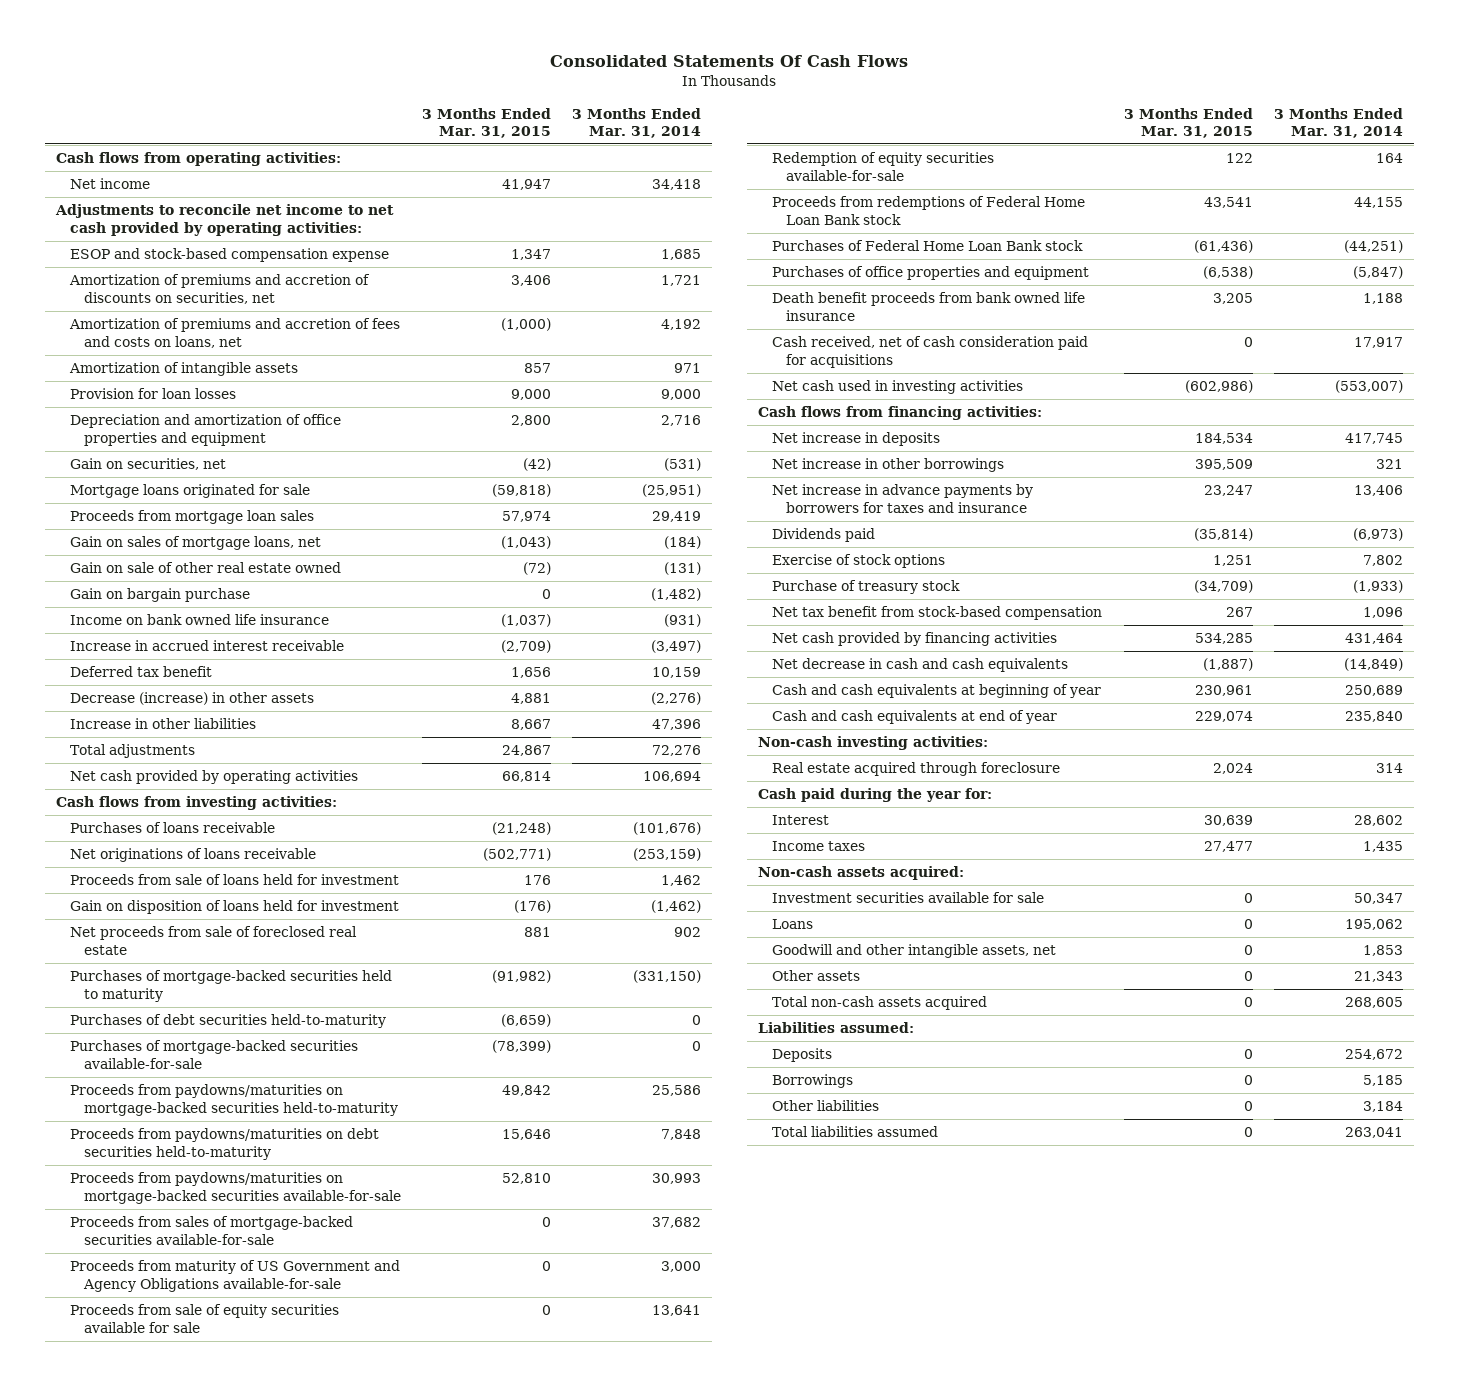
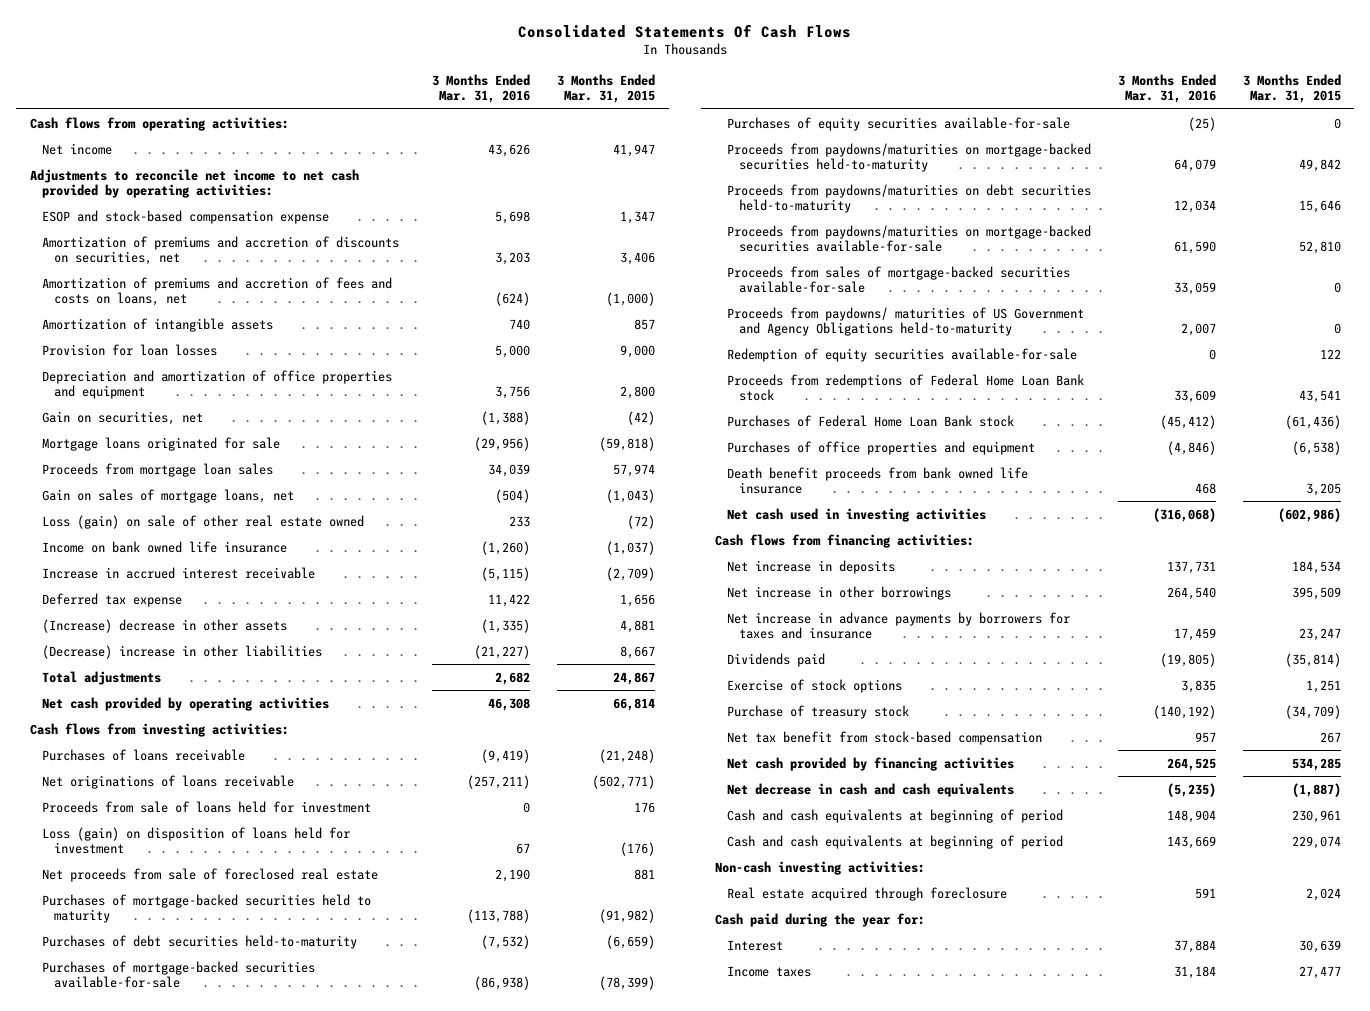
[572,107,702,139] 3 Months Ended Mar. 31, 2014 -> none
none -> [432,73,531,104] 3 Months Ended Mar. 31, 2016
[69,588,250,603] Gain on bargain purchase -> none
[69,562,341,574] Gain on sale of other real estate owned -> [41,514,364,529] Loss (gain) on sale of other real estate owned
[69,666,212,678] Deferred tax benefit -> [41,592,182,607] Deferred tax expense
[69,692,314,706] Decrease (increase) in other assets -> [41,618,287,633] (Increase) decrease in other assets
[69,718,256,730] Increase in other liabilities -> [41,644,322,659] (Decrease) increase in other liabilities
[69,900,399,915] Gain on disposition of loans held for investment -> [41,826,350,854] Loss (gain) on disposition of loans held for investment
none -> [726,116,1070,131] Purchases of equity securities available-for-sale
[69,1304,339,1333] Proceeds from sale of equity securities available for sale -> none
[69,1260,400,1292] Proceeds from maturity of US Government and Agency Obligations available-for-sale -> [726,306,1084,336] Proceeds from paydowns/ maturities of US Government and Agency Obligations held-to-maturity
[771,336,1088,368] Cash received, net of cash consideration paid for acquisitions -> none
[771,684,1101,699] Cash and cash equivalents at beginning of year -> [726,808,1063,823] Cash and cash equivalents at beginning of period
[771,710,1057,725] Cash and cash equivalents at end of year -> [726,834,1063,849] Cash and cash equivalents at beginning of period
[757,866,964,881] Non-cash assets acquired: -> none
[771,892,1044,904] Investment securities available for sale -> none
[771,919,813,930] Loans -> none
[771,944,1056,959] Goodwill and other intangible assets, net -> none
[771,970,860,982] Other assets -> none
[771,996,987,1011] Total non-cash assets acquired -> none
[757,1022,914,1034] Liabilities assumed: -> none
[771,1048,832,1063] Deposits -> none
[771,1074,853,1089] Borrowings -> none
[771,1100,879,1112] Other liabilities -> none
[771,1126,938,1138] Total liabilities assumed -> none

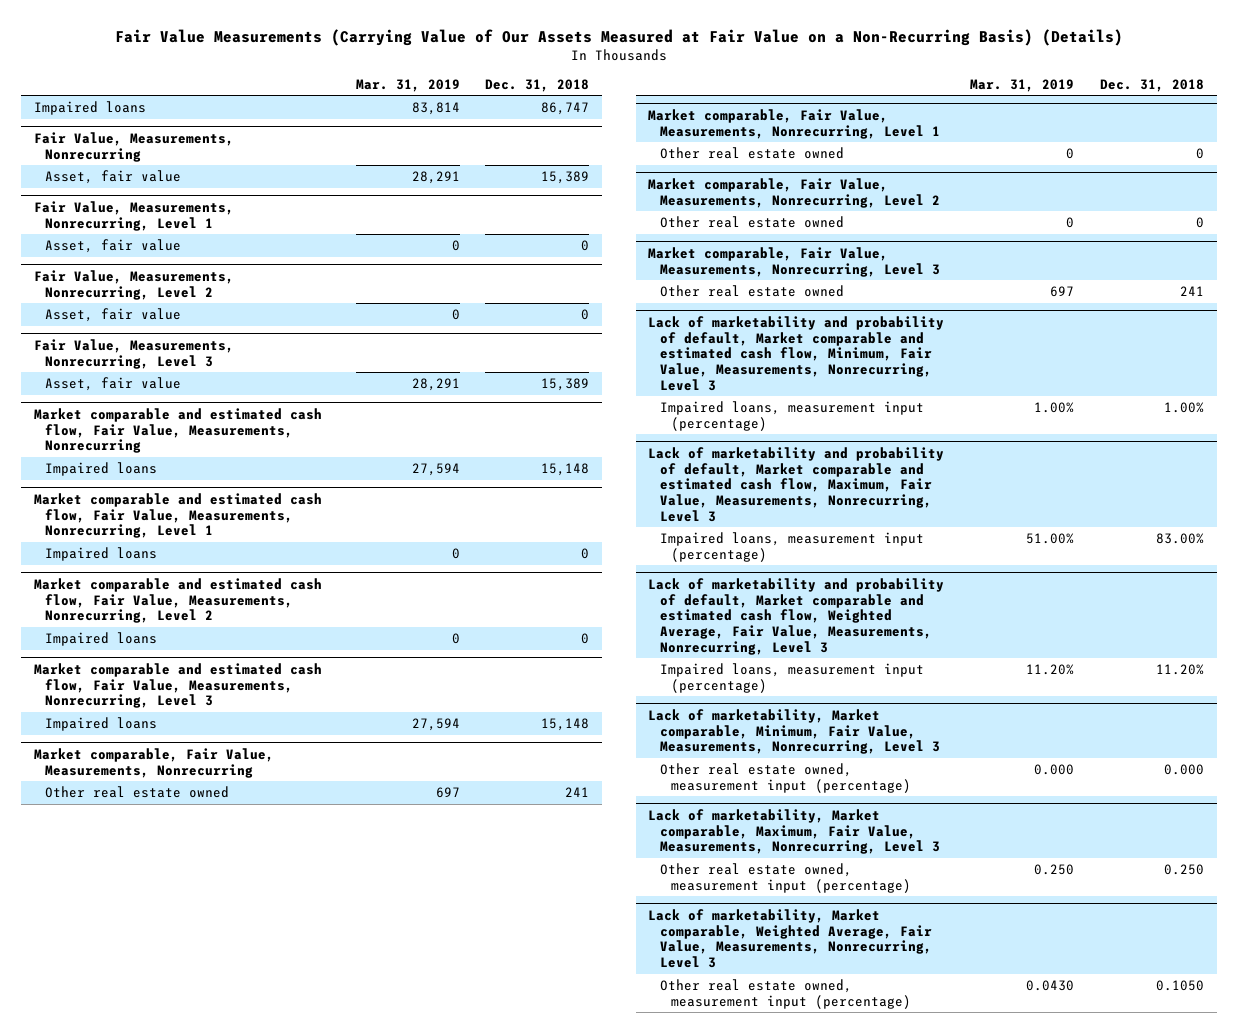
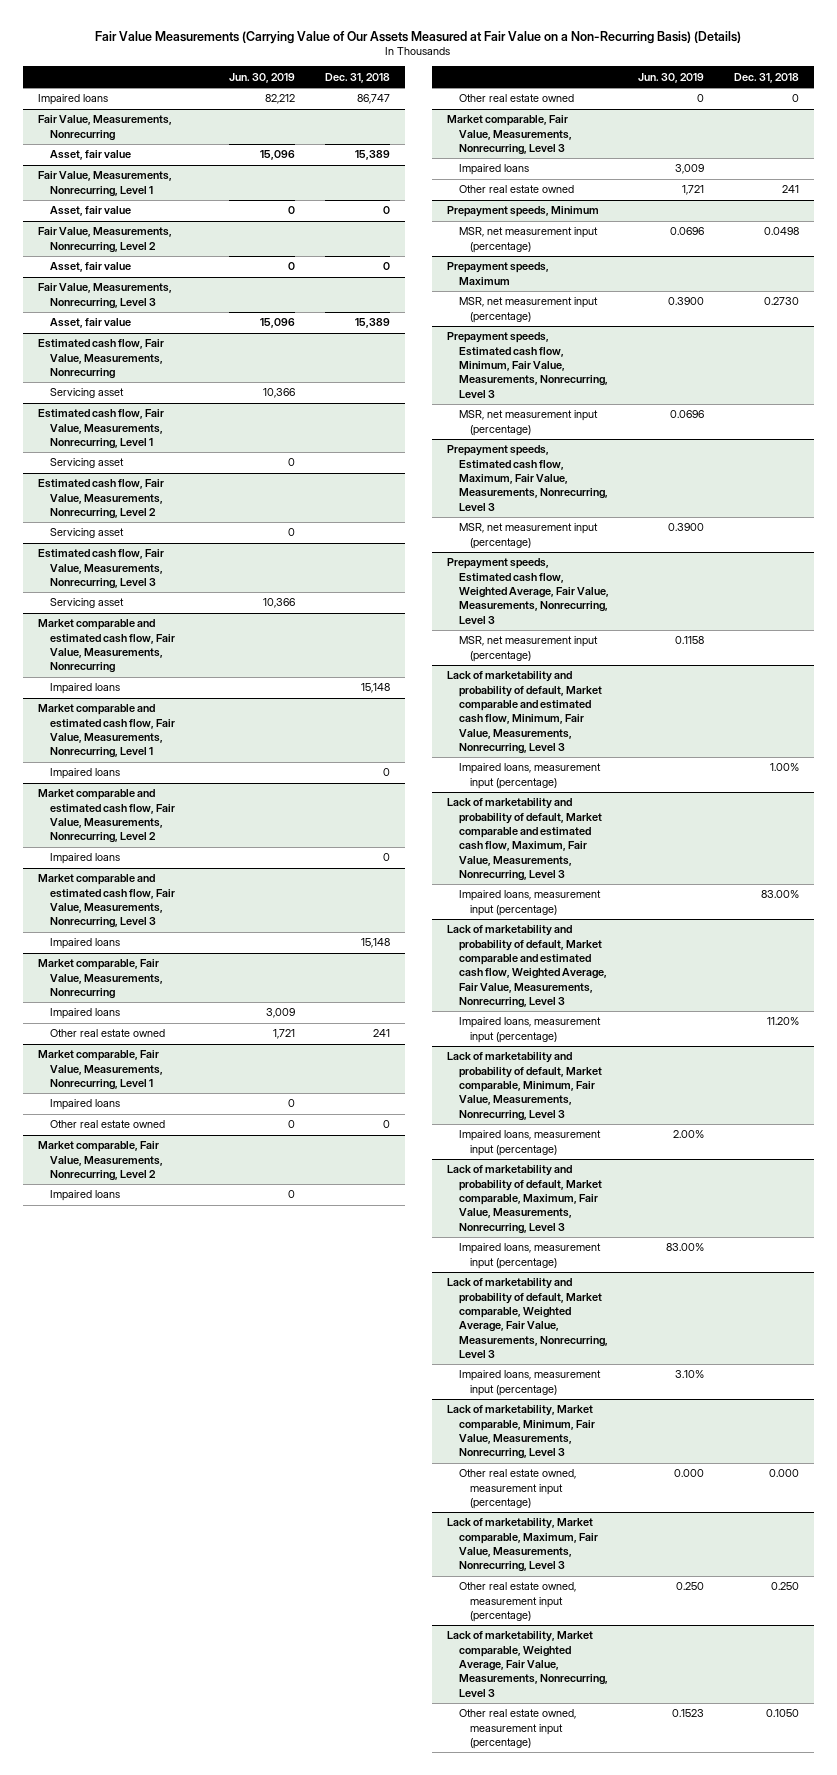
[355,78,460,92] Mar. 31, 2019 -> none
none -> [229,72,296,83] Jun. 30, 2019
none -> [38,339,165,379] Estimated cash flow, Fair Value, Measurements, Nonrecurring
none -> [49,388,124,399] Servicing asset
none -> [38,409,165,449] Estimated cash flow, Fair Value, Measurements, Nonrecurring, Level 1
none -> [49,458,124,469] Servicing asset
none -> [38,479,165,519] Estimated cash flow, Fair Value, Measurements, Nonrecurring, Level 2
none -> [49,528,124,539] Servicing asset
none -> [38,549,165,589] Estimated cash flow, Fair Value, Measurements, Nonrecurring, Level 3
none -> [49,598,124,609] Servicing asset
none -> [49,1008,120,1020] Impaired loans
none -> [49,1099,120,1111] Impaired loans
none -> [49,1190,120,1202] Impaired loans
none -> [458,164,529,176] Impaired loans
none -> [447,206,600,218] Prepayment speeds, Minimum
none -> [458,227,598,253] MSR, net measurement input (percentage)
none -> [447,262,550,285] Prepayment speeds, Maximum
none -> [458,297,598,323] MSR, net measurement input (percentage)
none -> [447,332,608,398] Prepayment speeds, Estimated cash flow, Minimum, Fair Value, Measurements, Nonrecurring, Level 3
none -> [458,410,598,436] MSR, net measurement input (percentage)
none -> [447,445,608,511] Prepayment speeds, Estimated cash flow, Maximum, Fair Value, Measurements, Nonrecurring, Level 3
none -> [458,523,598,549] MSR, net measurement input (percentage)
none -> [447,558,609,624] Prepayment speeds, Estimated cash flow, Weighted Average, Fair Value, Measurements, Nonrecurring, Level 3
none -> [458,636,598,662] MSR, net measurement input (percentage)
none -> [447,1052,602,1121] Lack of marketability and probability of default, Market comparable, Minimum, Fair Value, Measurements, Nonrecurring, Level 3
none -> [458,1130,601,1156] Impaired loans, measurement input (percentage)
none -> [447,1165,602,1234] Lack of marketability and probability of default, Market comparable, Maximum, Fair Value, Measurements, Nonrecurring, Level 3
none -> [458,1243,601,1269] Impaired loans, measurement input (percentage)
none -> [447,1278,608,1358] Lack of marketability and probability of default, Market comparable, Weighted Average, Fair Value, Measurements, Nonrecurring, Level 3
none -> [458,1370,601,1396] Impaired loans, measurement input (percentage)

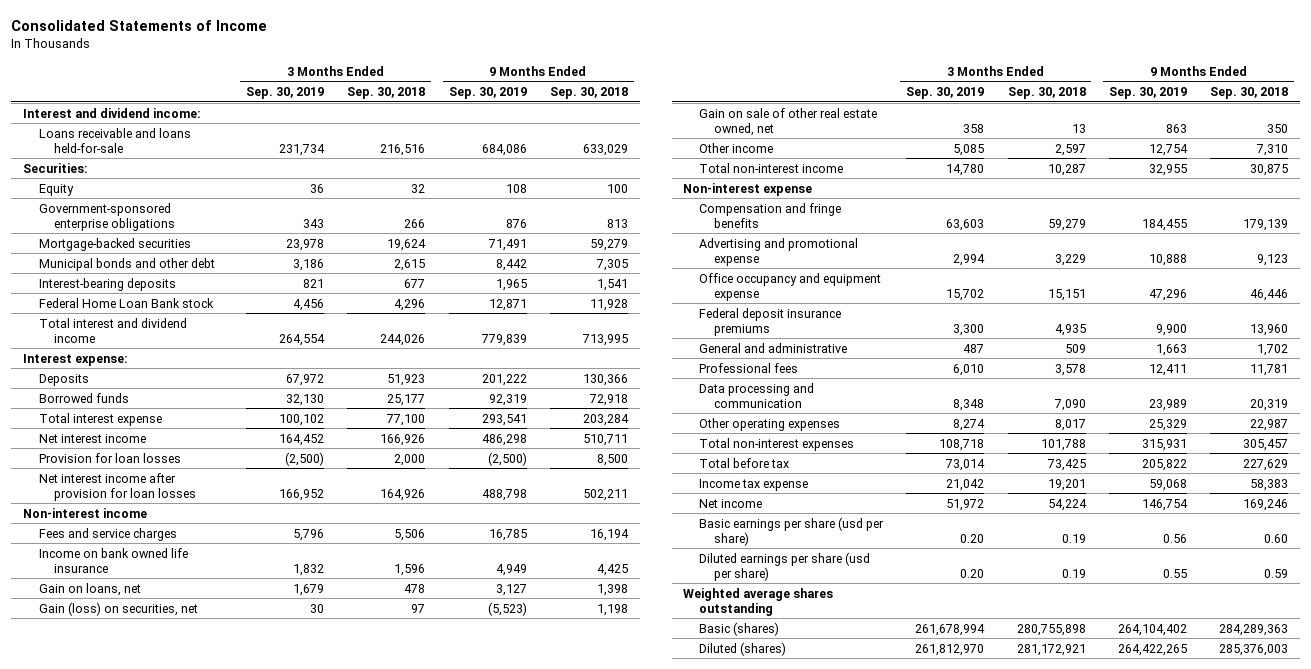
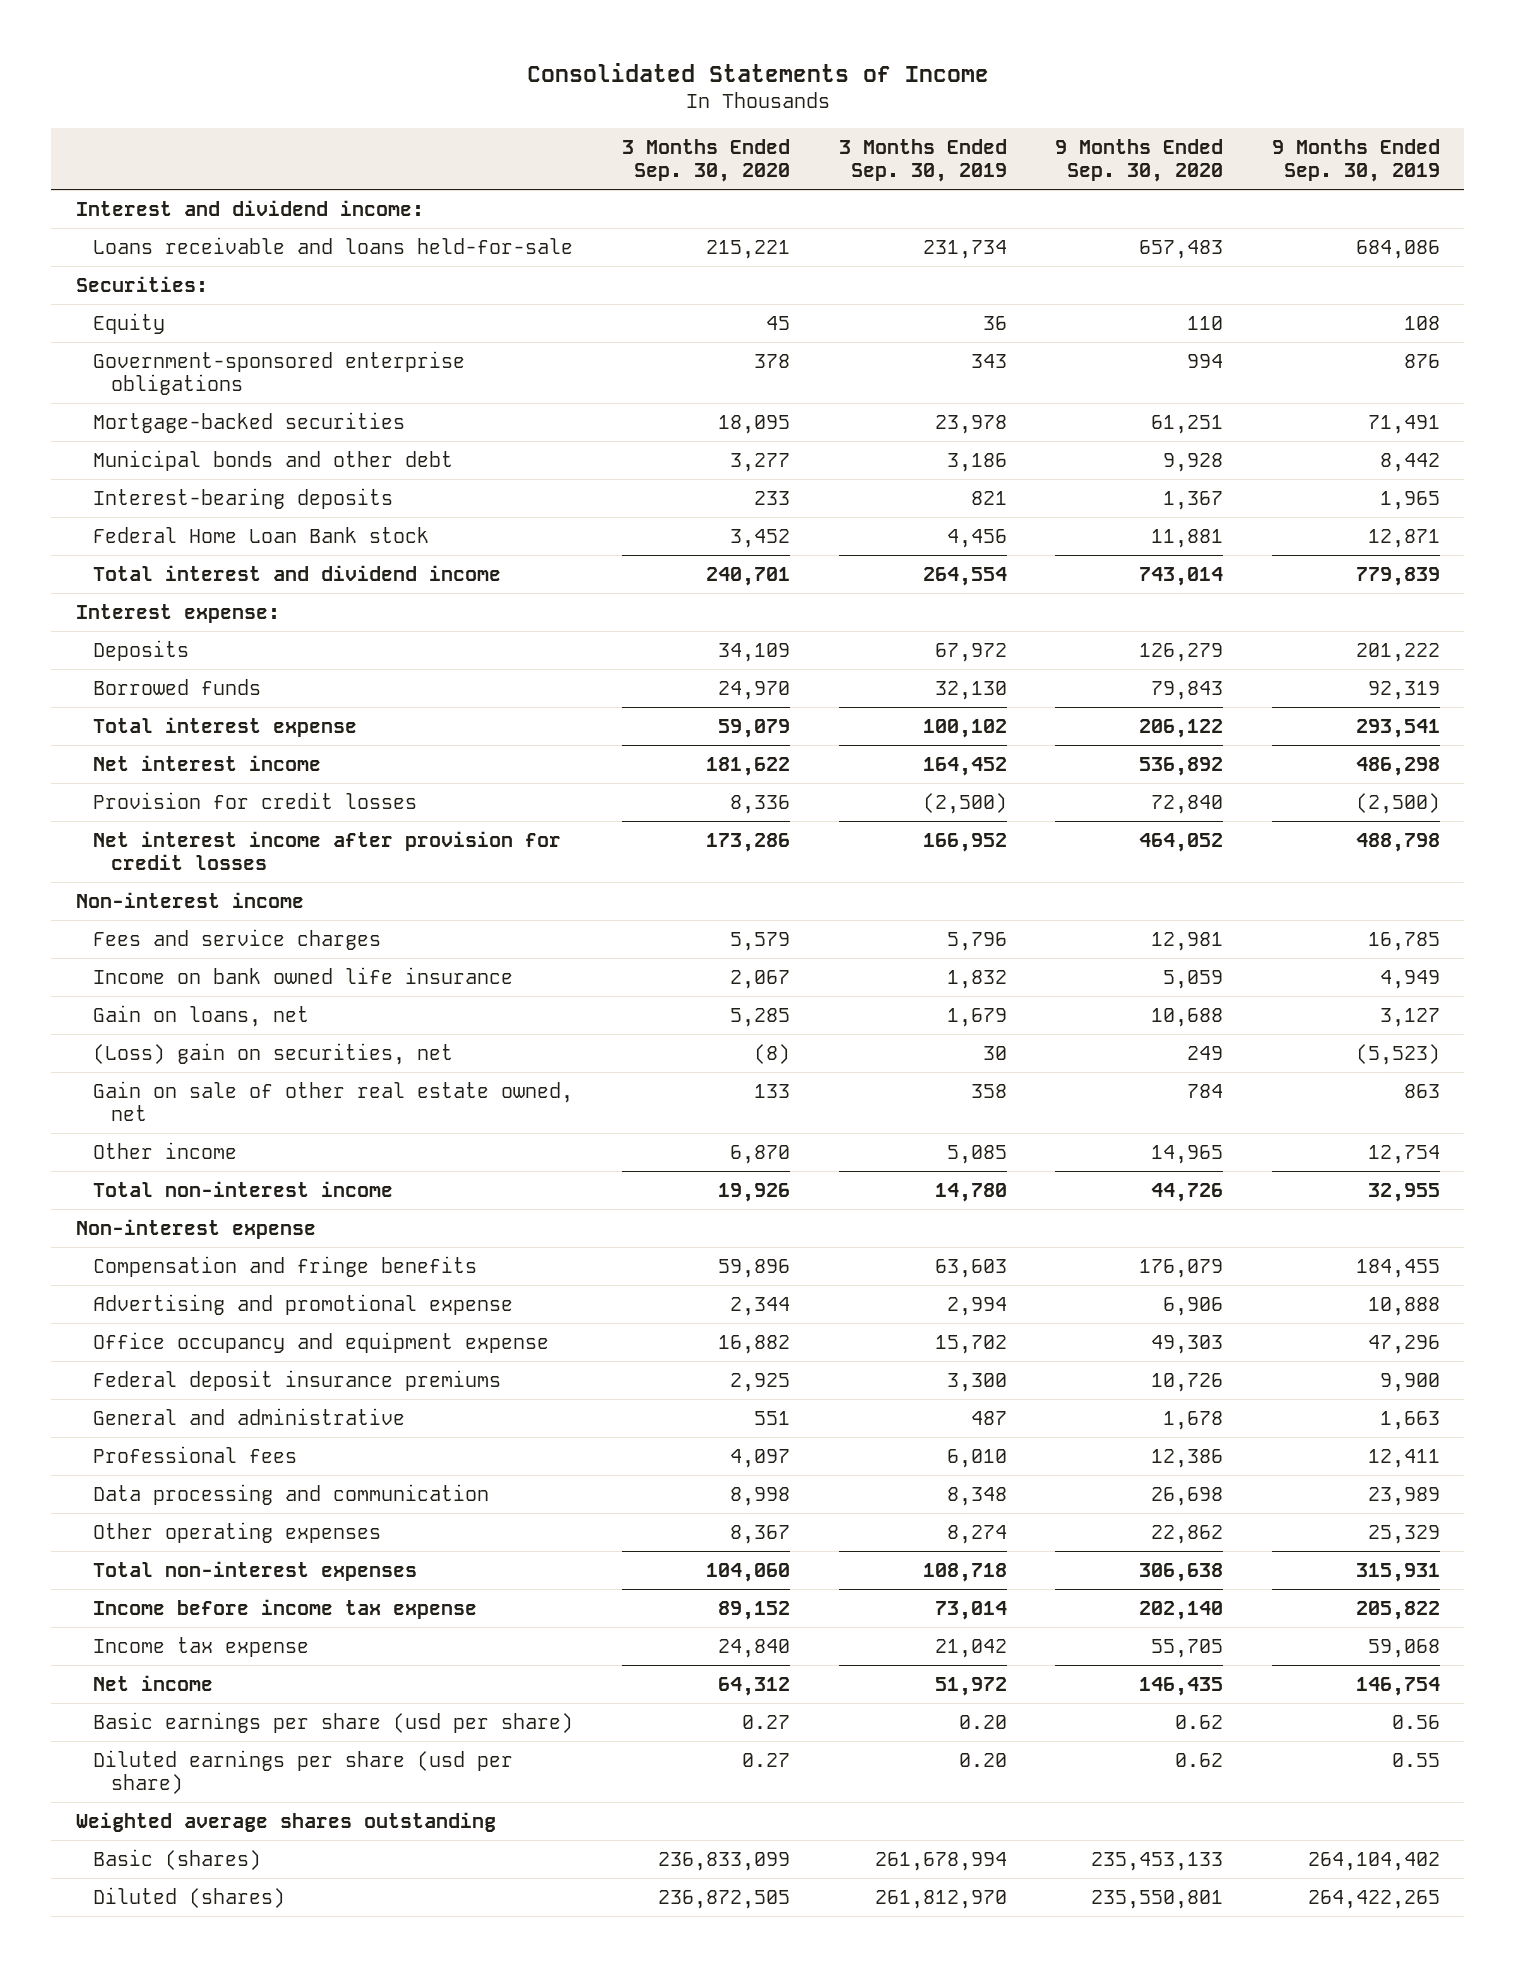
[347,86,426,99] Sep. 30, 2018 -> none
[550,86,629,99] Sep. 30, 2018 -> none
none -> [622,138,791,182] 3 Months Ended Sep. 30, 2020
none -> [1055,138,1224,182] 9 Months Ended Sep. 30, 2020
[38,452,181,463] Provision for loan losses -> [93,792,418,810] Provision for credit losses
[38,472,197,501] Net interest income after provision for loan losses -> [93,831,562,870] Net interest income after provision for credit losses
[38,601,198,616] Gain (loss) on securities, net -> [93,1043,454,1066] (Loss) gain on securities, net
[698,457,789,468] Total before tax -> [93,1599,478,1620] Income before income tax expense

